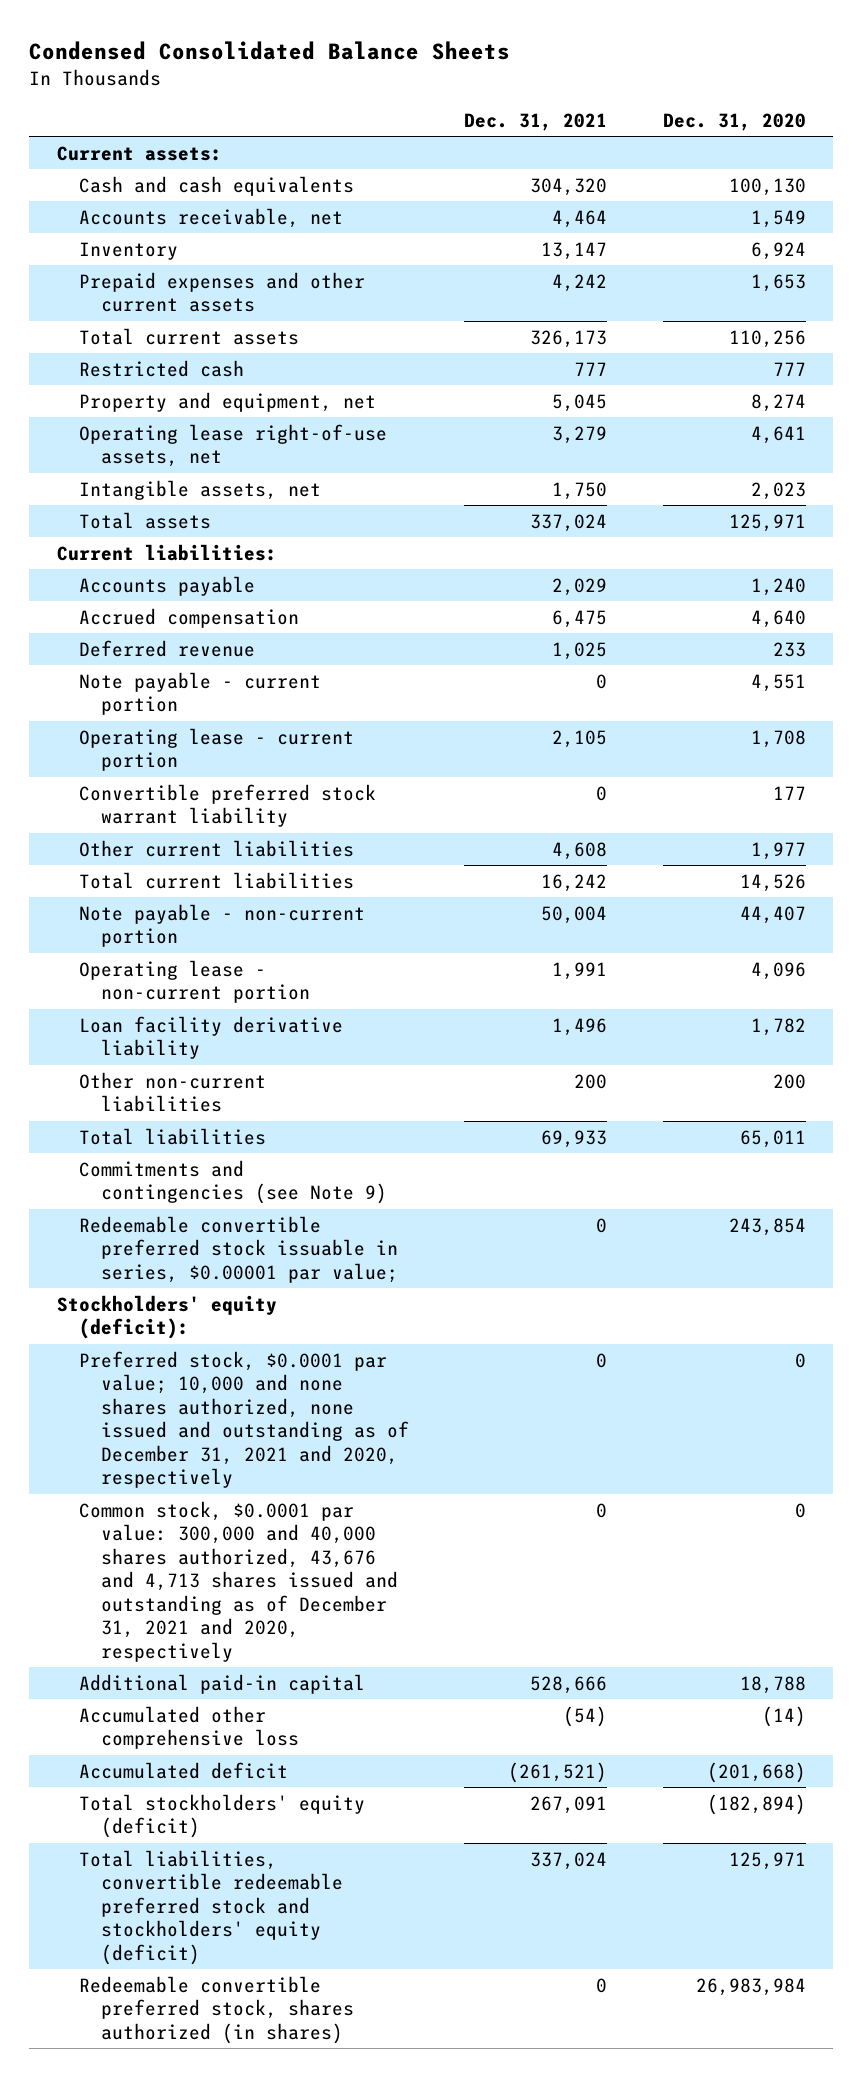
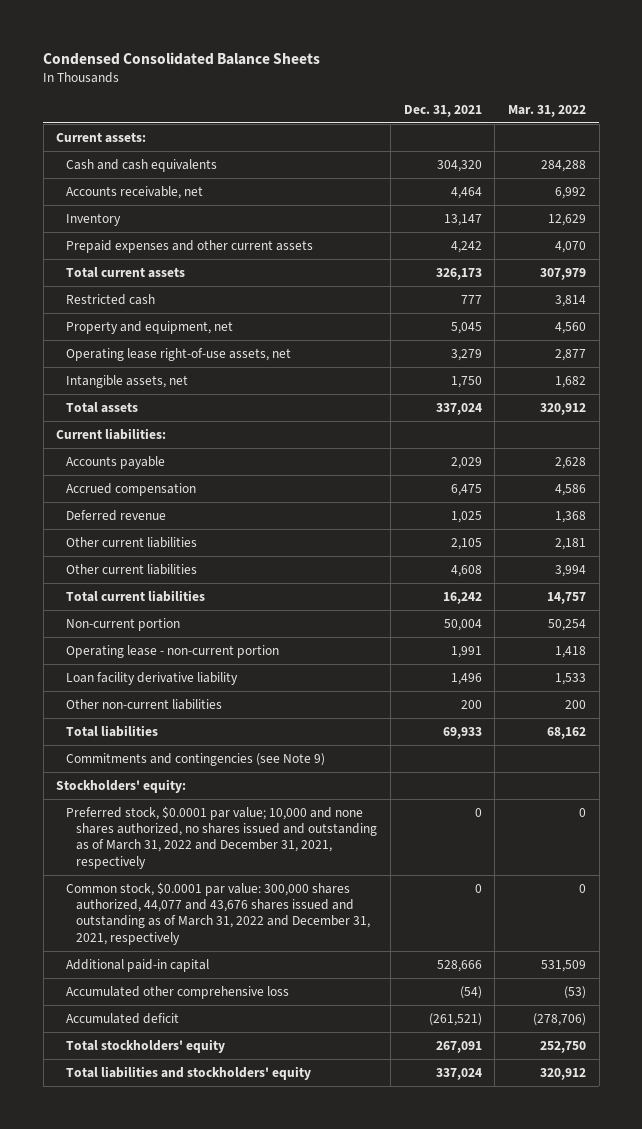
[662,112,806,131] Dec. 31, 2020 -> none
none -> [507,104,586,117] Mar. 31, 2022
[78,671,321,716] Note payable - current portion -> none
[78,783,376,828] Convertible preferred stock warrant liability -> none
[78,727,354,772] Operating lease - current portion -> [66,536,198,548] Other current liabilities
[78,903,365,948] Note payable - non-current portion -> [66,617,181,631] Non-current portion
[78,1215,399,1283] Redeemable convertible preferred stock issuable in series, $0.00001 par value; -> none
[56,1294,277,1340] Stockholders' equity (deficit): -> [56,778,187,793] Stockholders' equity:
[78,1350,410,1489] Preferred stock, $0.0001 par value; 10,000 and none shares authorized, none issued and outstanding as of December 31, 2021 and 2020, respectively -> [66,805,378,869] Preferred stock, $0.0001 par value; 10,000 and none shares authorized, no shares issued and outstanding as of March 31, 2022 and December 31, 2021, respectively
[78,1500,399,1662] Common stock, $0.0001 par value: 300,000 and 40,000 shares authorized, 43,676 and 4,713 shares issued and outstanding as of December 31, 2021 and 2020, respectively -> [66,881,371,945] Common stock, $0.0001 par value: 300,000 shares authorized, 44,077 and 43,676 shares issued and outstanding as of March 31, 2022 and December 31, 2021, respectively
[78,1975,355,2044] Redeemable convertible preferred stock, shares authorized (in shares) -> none
[78,1793,365,1839] Total stockholders' equity (deficit) -> [66,1038,226,1053] Total stockholders' equity
[78,1849,344,1965] Total liabilities, convertible redeemable preferred stock and stockholders' equity (deficit) -> [66,1065,312,1080] Total liabilities and stockholders' equity

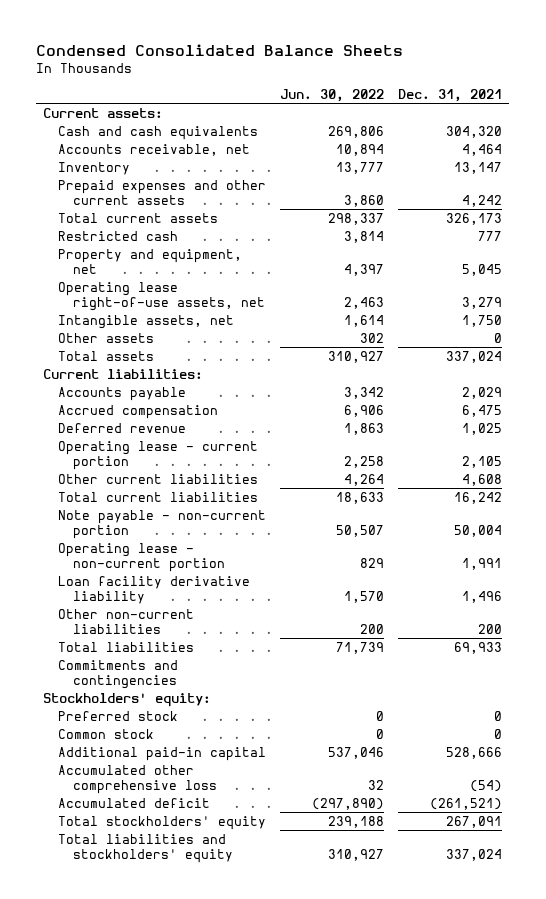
[507,104,586,117] Mar. 31, 2022 -> none
none -> [280,89,385,103] Jun. 30, 2022
none -> [58,332,155,343] Other assets
[66,536,198,548] Other current liabilities -> [58,440,259,470] Operating lease - current portion
[66,617,181,631] Non-current portion -> [58,509,267,539] Note payable - non-current portion
[66,752,326,766] Commitments and contingencies (see Note 9) -> [58,659,179,689] Commitments and contingencies
[66,805,378,869] Preferred stock, $0.0001 par value; 10,000 and none shares authorized, no shares issued and outstanding as of March 31, 2022 and December 31, 2021, respectively -> [58,710,179,721] Preferred stock
[66,881,371,945] Common stock, $0.0001 par value: 300,000 shares authorized, 44,077 and 43,676 shares issued and outstanding as of March 31, 2022 and December 31, 2021, respectively -> [58,728,155,739] Common stock

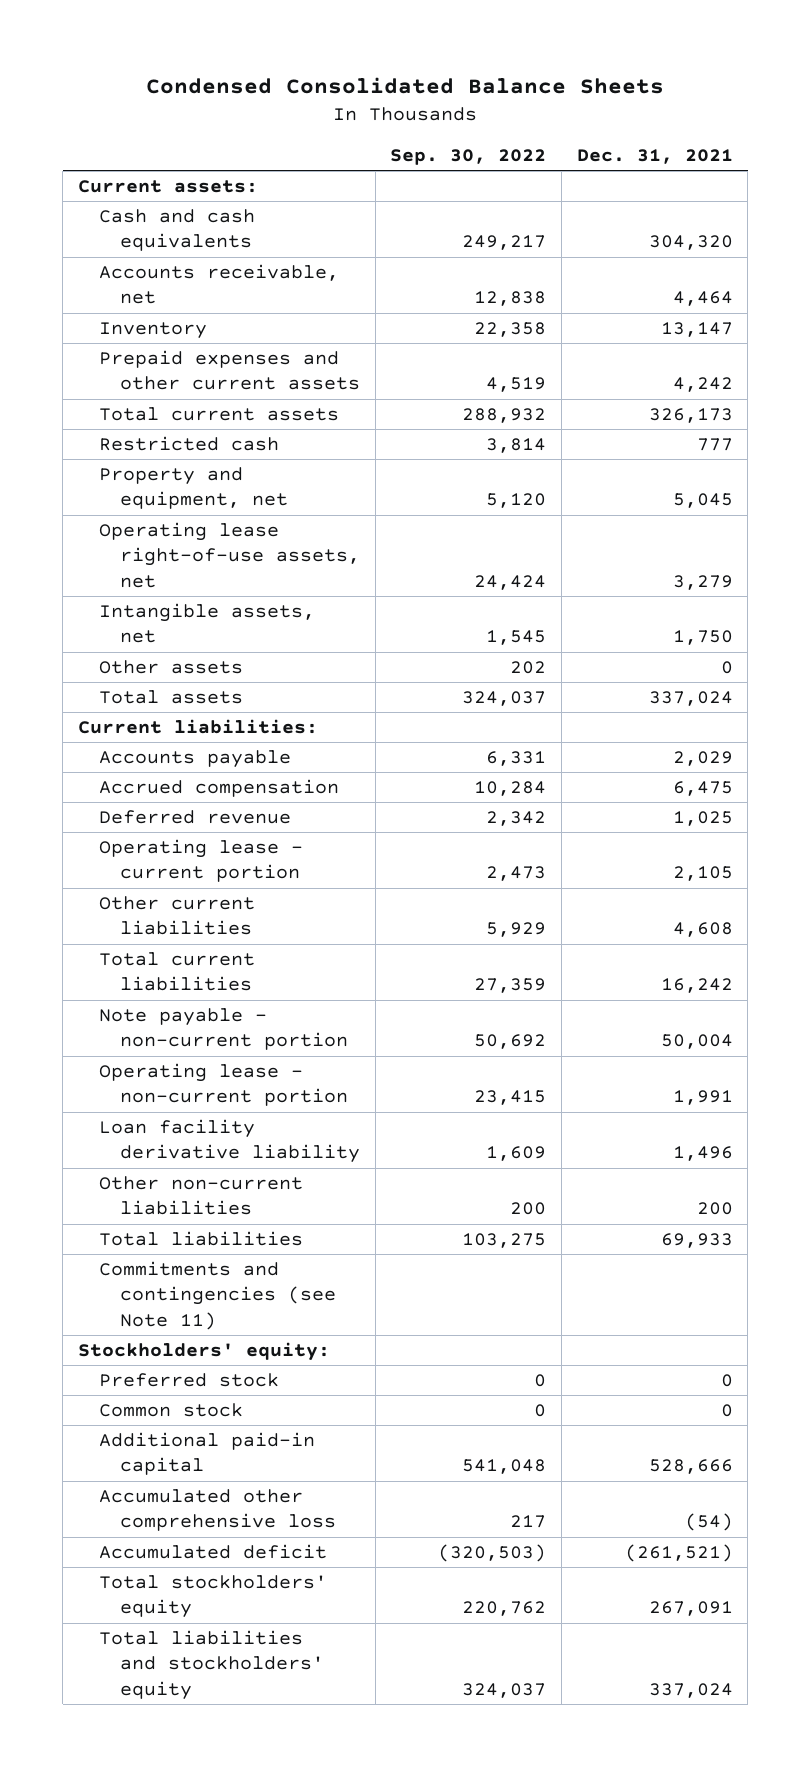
[280,89,385,103] Jun. 30, 2022 -> none
none -> [390,148,547,165] Sep. 30, 2022
[58,659,179,689] Commitments and contingencies -> [98,1260,337,1330] Commitments and contingencies (see Note 11)

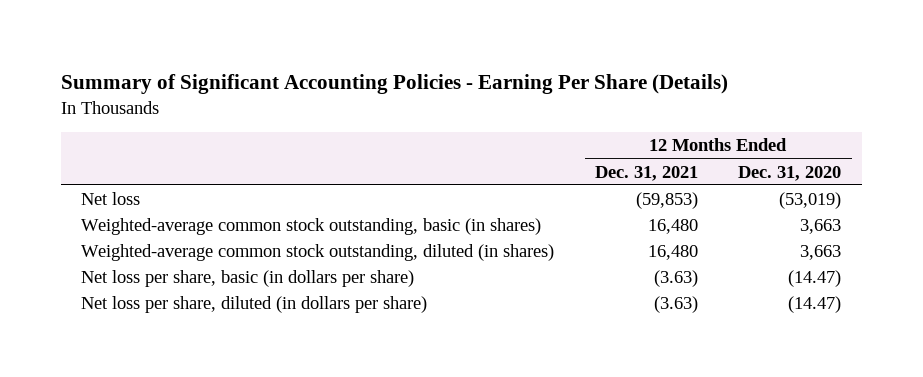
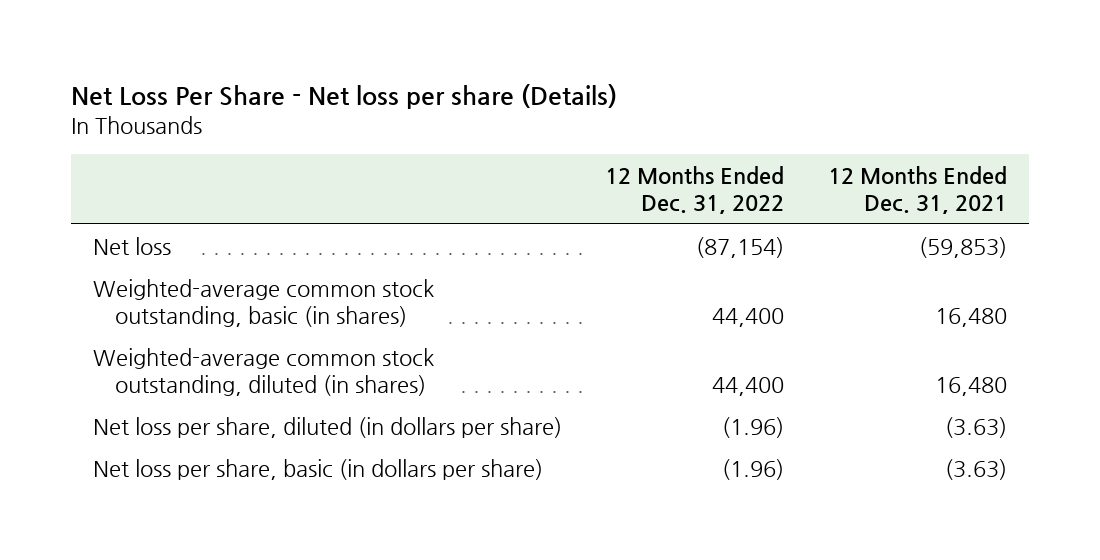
[60,74,728,95] Summary of Significant Accounting Policies - Earning Per Share (Details) -> [71,84,618,110] Net Loss Per Share - Net loss per share (Details)
[738,165,842,181] Dec. 31, 2020 -> none
none -> [605,166,785,215] 12 Months Ended Dec. 31, 2022
[81,270,415,288] Net loss per share, basic (in dollars per share) -> [92,458,543,480] Net loss per share, basic (in dollars per share)

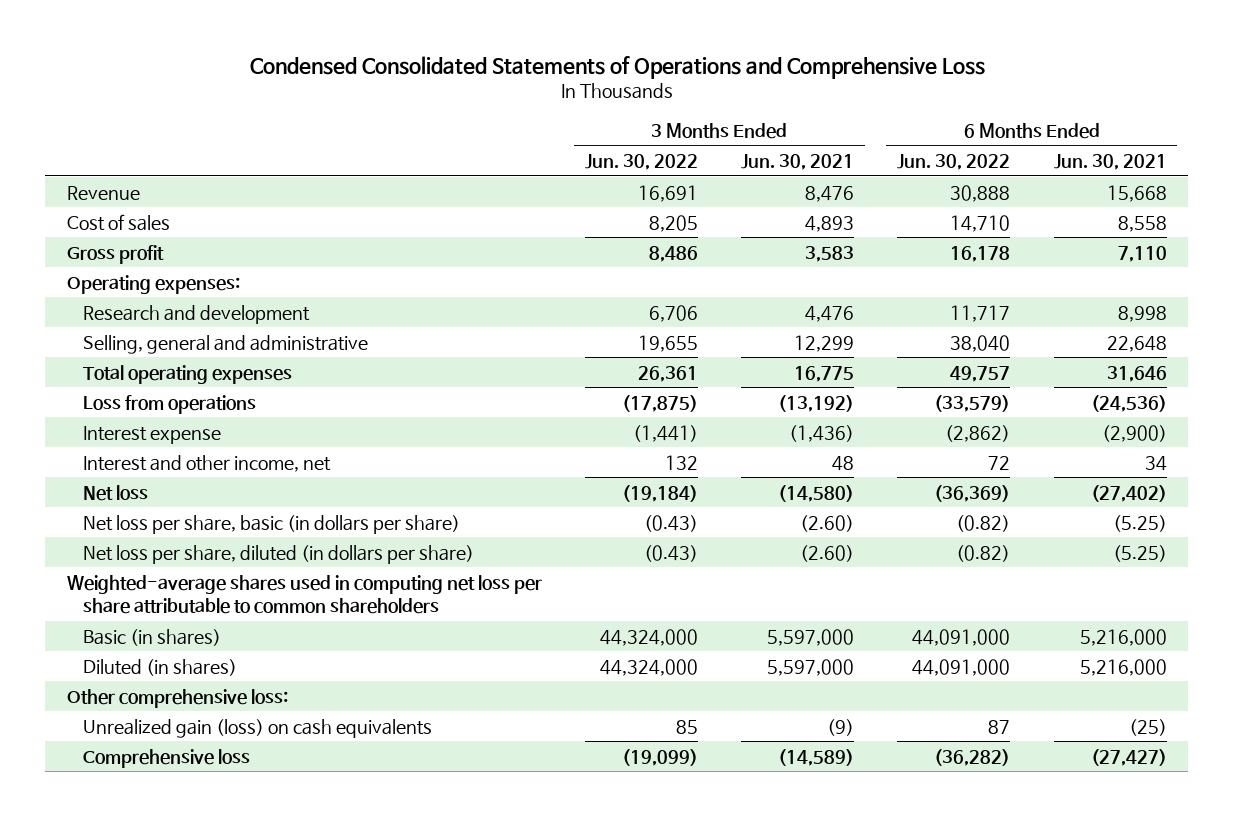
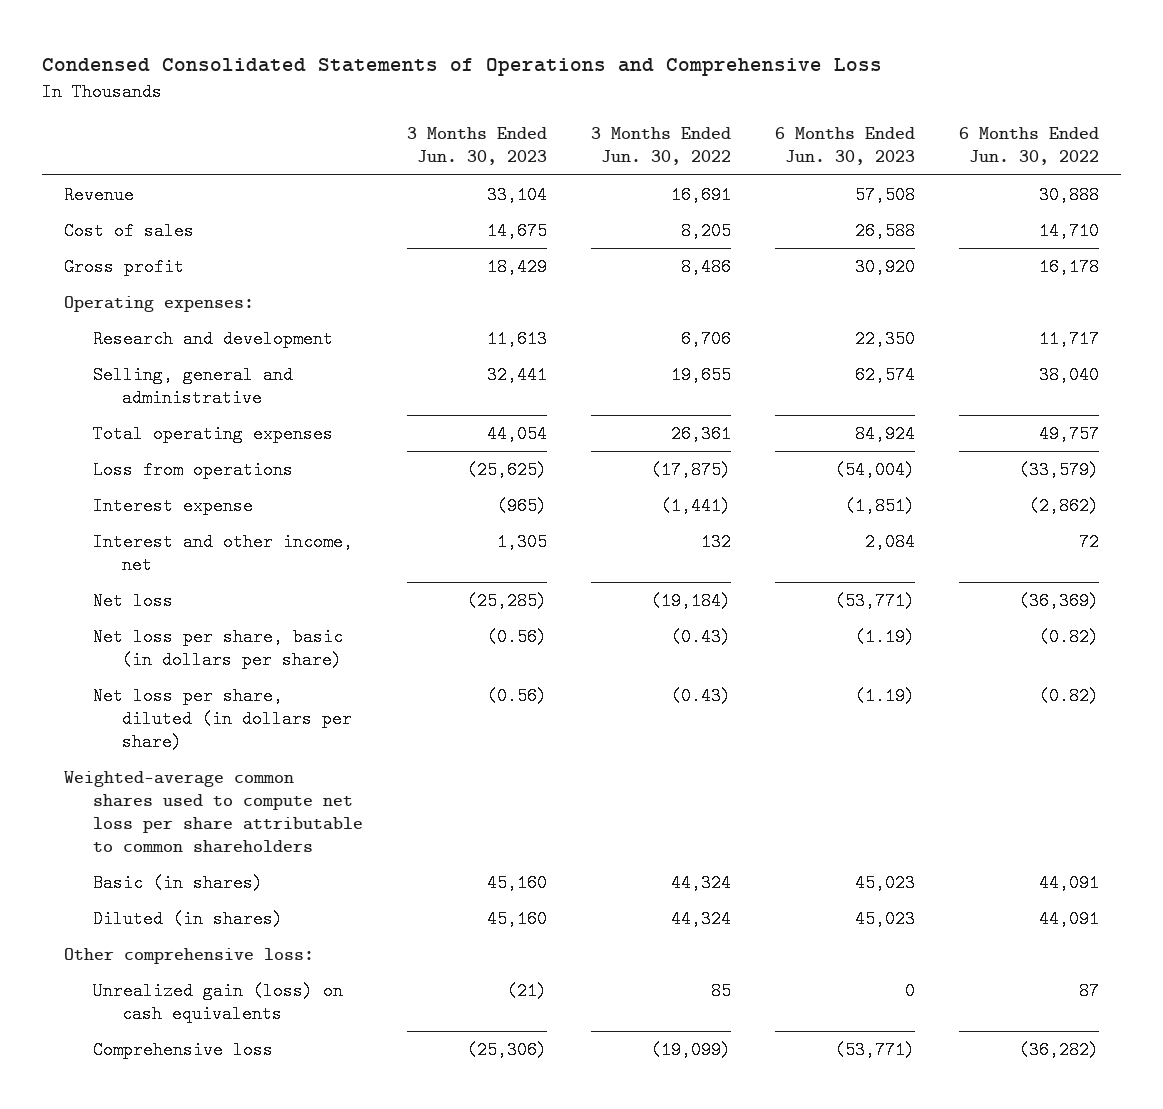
[741,154,855,171] Jun. 30, 2021 -> none
[1053,154,1167,171] Jun. 30, 2021 -> none
none -> [406,127,547,166] 3 Months Ended Jun. 30, 2023
none -> [774,127,915,166] 6 Months Ended Jun. 30, 2023
[66,574,542,614] Weighted-average shares used in computing net loss per share attributable to common shareholders -> [63,770,363,853] Weighted-average common shares used to compute net loss per share attributable to common shareholders
[599,628,698,646] 44,324,000 -> [670,873,731,892] 44,324
[912,628,1011,646] 44,091,000 -> [1038,873,1099,892] 44,091
[599,658,698,676] 44,324,000 -> [670,909,731,928] 44,324
[912,658,1011,676] 44,091,000 -> [1038,909,1099,928] 44,091

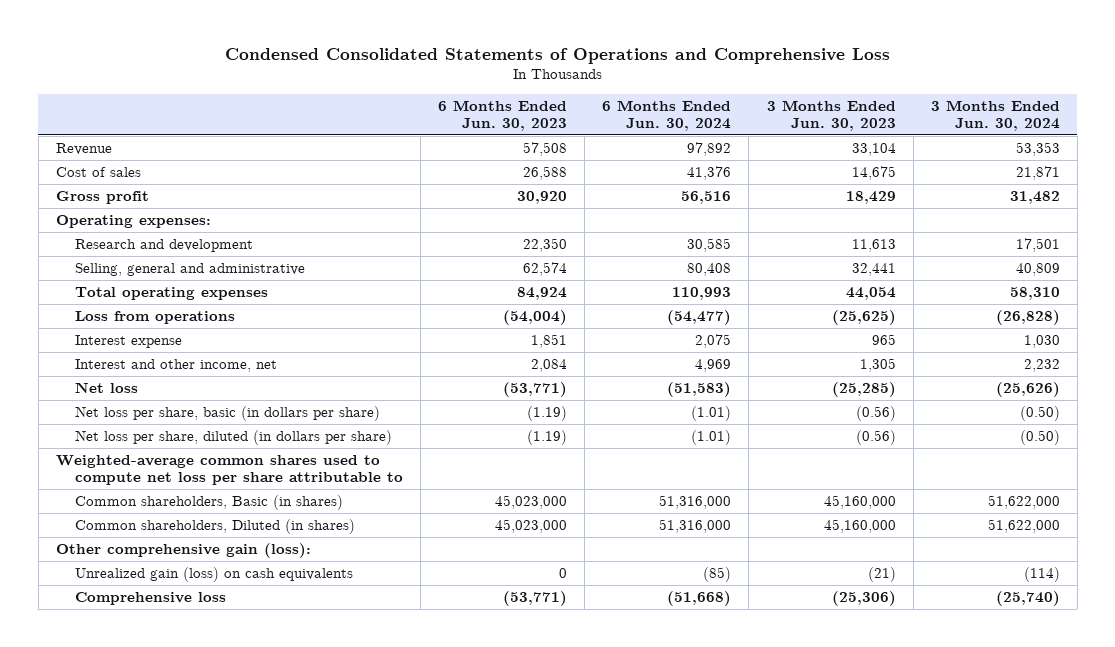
[590,127,731,166] 3 Months Ended Jun. 30, 2022 -> none
[958,127,1099,166] 6 Months Ended Jun. 30, 2022 -> none
none -> [602,99,732,131] 6 Months Ended Jun. 30, 2024
none -> [930,99,1060,131] 3 Months Ended Jun. 30, 2024
[496,496,547,515] (965) -> [871,334,896,346] 965
[844,496,915,515] (1,851) -> [531,334,568,349] 1,851
[63,770,363,853] Weighted-average common shares used to compute net loss per share attributable to common shareholders -> [55,455,403,485] Weighted-average common shares used to compute net loss per share attributable to
[92,873,263,892] Basic (in shares) -> [74,495,343,511] Common shareholders, Basic (in shares)
[486,873,547,892] 45,160 -> [823,495,896,510] 45,160,000
[854,873,915,892] 45,023 -> [495,495,568,510] 45,023,000
[92,909,283,928] Diluted (in shares) -> [74,519,355,535] Common shareholders, Diluted (in shares)
[486,909,547,928] 45,160 -> [823,519,896,534] 45,160,000
[854,909,915,928] 45,023 -> [495,519,568,534] 45,023,000
[63,947,314,964] Other comprehensive loss: -> [55,543,311,559] Other comprehensive gain (loss):

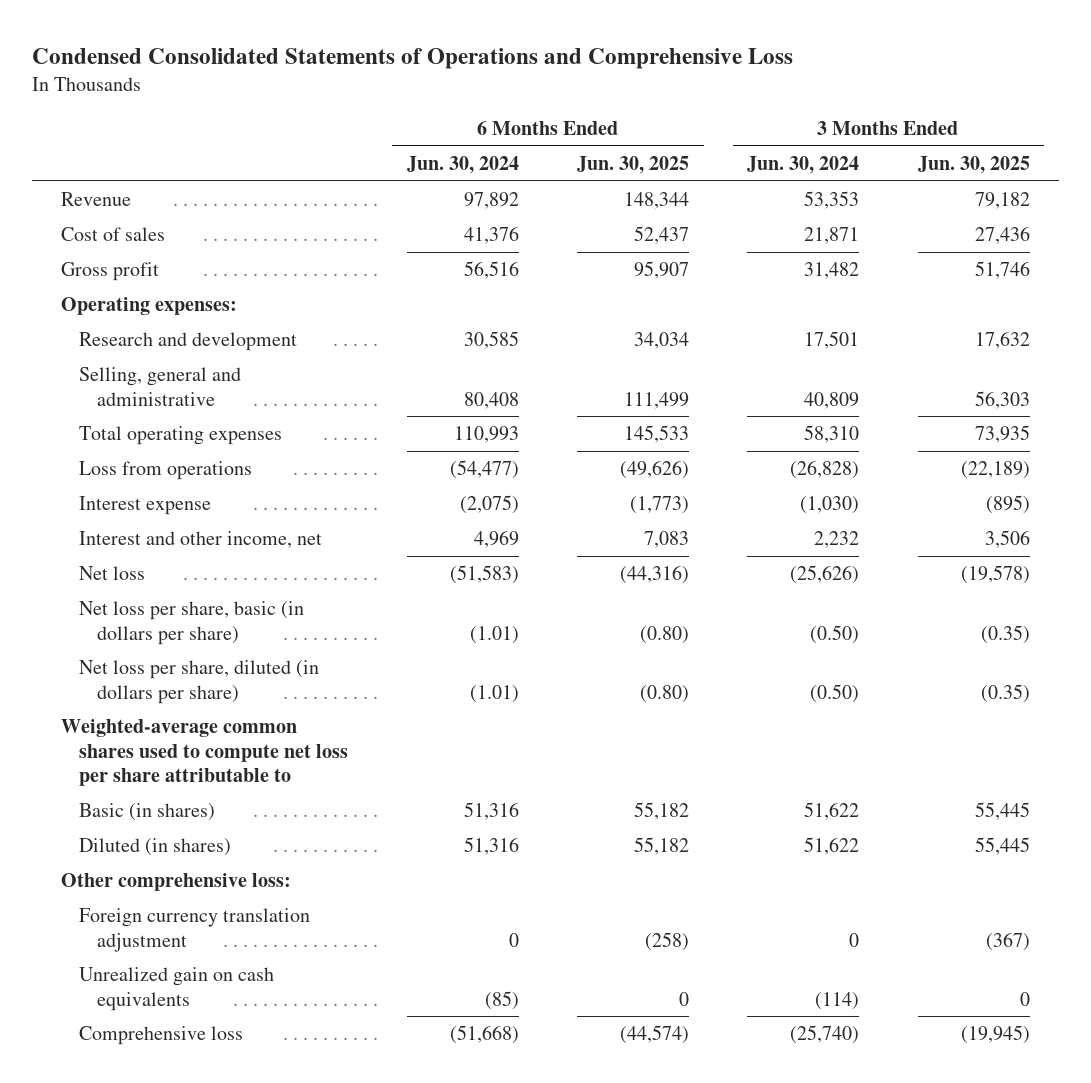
[438,99,568,131] 6 Months Ended Jun. 30, 2023 -> none
[766,99,896,131] 3 Months Ended Jun. 30, 2023 -> none
none -> [576,155,689,174] Jun. 30, 2025
none -> [917,155,1030,174] Jun. 30, 2025
[695,334,732,349] 2,075 -> [459,495,519,515] (2,075)
[1023,335,1060,349] 1,030 -> [800,496,860,515] (1,030)
[74,495,343,511] Common shareholders, Basic (in shares) -> [79,803,216,822] Basic (in shares)
[659,495,732,510] 51,316,000 -> [463,802,519,821] 51,316
[987,495,1060,510] 51,622,000 -> [804,802,860,821] 51,622
[74,519,355,535] Common shareholders, Diluted (in shares) -> [79,838,232,857] Diluted (in shares)
[659,519,732,534] 51,316,000 -> [463,837,519,856] 51,316
[987,519,1060,534] 51,622,000 -> [804,837,860,856] 51,622
[55,543,311,559] Other comprehensive gain (loss): -> [61,873,292,892] Other comprehensive loss:
none -> [79,908,311,952] Foreign currency translation adjustment
[74,567,353,583] Unrealized gain (loss) on cash equivalents -> [79,967,275,1011] Unrealized gain on cash equivalents

